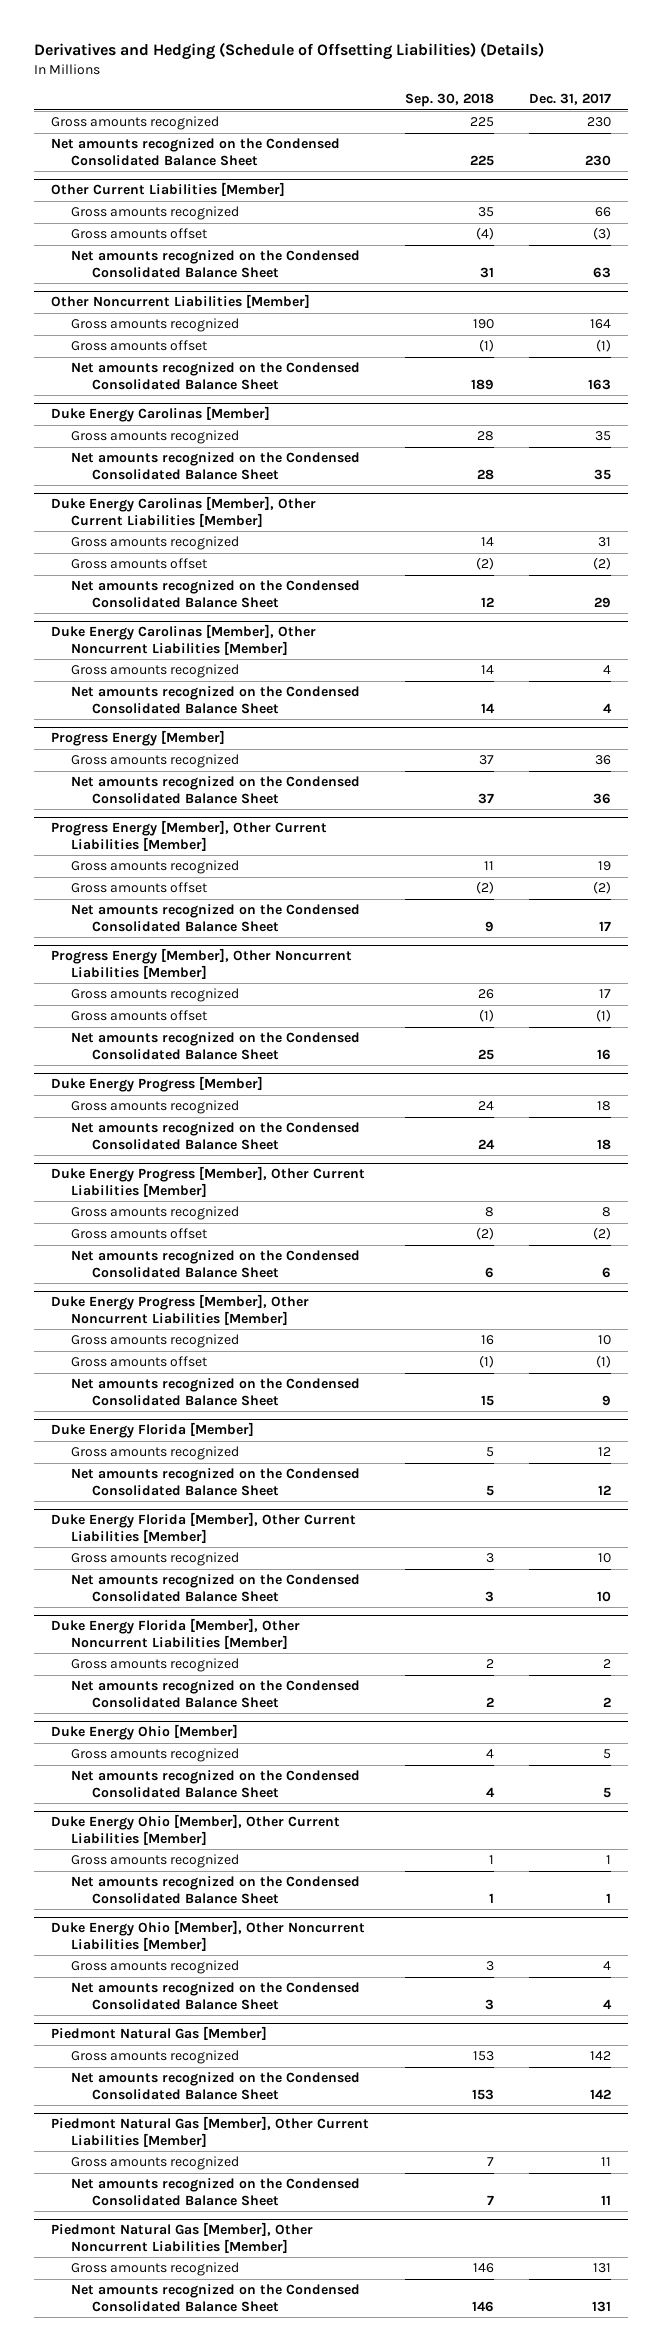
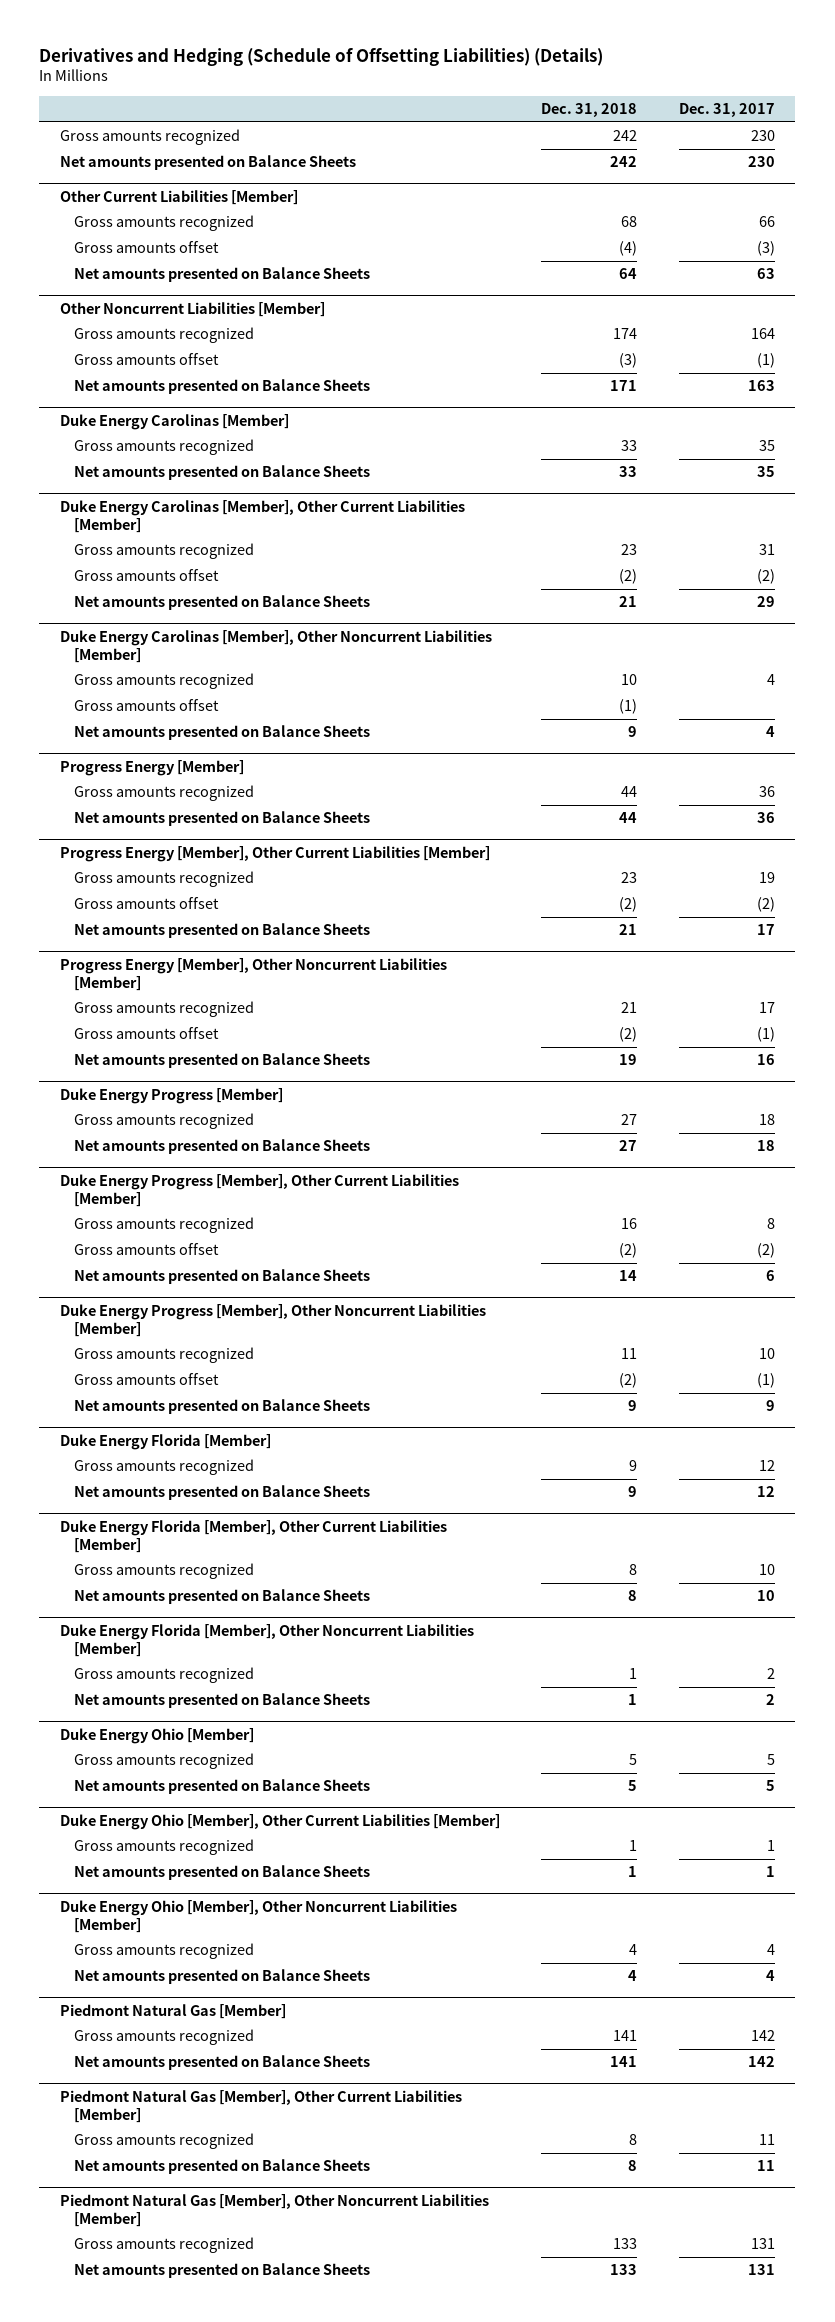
[404,93,494,108] Sep. 30, 2018 -> none
none -> [541,103,638,118] Dec. 31, 2018
[51,138,341,166] Net amounts recognized on the Condensed Consolidated Balance Sheet -> [59,155,356,171] Net amounts presented on Balance Sheets
[71,250,361,278] Net amounts recognized on the Condensed Consolidated Balance Sheet -> [74,267,371,283] Net amounts presented on Balance Sheets
[71,362,361,390] Net amounts recognized on the Condensed Consolidated Balance Sheet -> [74,379,371,395] Net amounts presented on Balance Sheets
[71,452,361,480] Net amounts recognized on the Condensed Consolidated Balance Sheet -> [74,465,371,481] Net amounts presented on Balance Sheets
[71,580,361,608] Net amounts recognized on the Condensed Consolidated Balance Sheet -> [74,595,371,611] Net amounts presented on Balance Sheets
none -> [74,699,220,712] Gross amounts offset
[71,686,361,714] Net amounts recognized on the Condensed Consolidated Balance Sheet -> [74,725,371,741] Net amounts presented on Balance Sheets
[71,776,361,804] Net amounts recognized on the Condensed Consolidated Balance Sheet -> [74,811,371,827] Net amounts presented on Balance Sheets
[71,904,361,932] Net amounts recognized on the Condensed Consolidated Balance Sheet -> [74,923,371,939] Net amounts presented on Balance Sheets
[71,1032,361,1060] Net amounts recognized on the Condensed Consolidated Balance Sheet -> [74,1053,371,1069] Net amounts presented on Balance Sheets
[71,1122,361,1150] Net amounts recognized on the Condensed Consolidated Balance Sheet -> [74,1139,371,1155] Net amounts presented on Balance Sheets
[71,1250,361,1278] Net amounts recognized on the Condensed Consolidated Balance Sheet -> [74,1269,371,1285] Net amounts presented on Balance Sheets
[71,1378,361,1406] Net amounts recognized on the Condensed Consolidated Balance Sheet -> [74,1399,371,1415] Net amounts presented on Balance Sheets
[71,1468,361,1496] Net amounts recognized on the Condensed Consolidated Balance Sheet -> [74,1485,371,1501] Net amounts presented on Balance Sheets
[71,1574,361,1602] Net amounts recognized on the Condensed Consolidated Balance Sheet -> [74,1589,371,1605] Net amounts presented on Balance Sheets
[71,1680,361,1708] Net amounts recognized on the Condensed Consolidated Balance Sheet -> [74,1693,371,1709] Net amounts presented on Balance Sheets
[71,1770,361,1798] Net amounts recognized on the Condensed Consolidated Balance Sheet -> [74,1779,371,1795] Net amounts presented on Balance Sheets
[71,1876,361,1904] Net amounts recognized on the Condensed Consolidated Balance Sheet -> [74,1865,371,1881] Net amounts presented on Balance Sheets
[71,1982,361,2010] Net amounts recognized on the Condensed Consolidated Balance Sheet -> [74,1969,371,1985] Net amounts presented on Balance Sheets
[71,2072,361,2100] Net amounts recognized on the Condensed Consolidated Balance Sheet -> [74,2055,371,2071] Net amounts presented on Balance Sheets
[71,2178,361,2206] Net amounts recognized on the Condensed Consolidated Balance Sheet -> [74,2159,371,2175] Net amounts presented on Balance Sheets
[71,2284,361,2312] Net amounts recognized on the Condensed Consolidated Balance Sheet -> [74,2263,371,2279] Net amounts presented on Balance Sheets

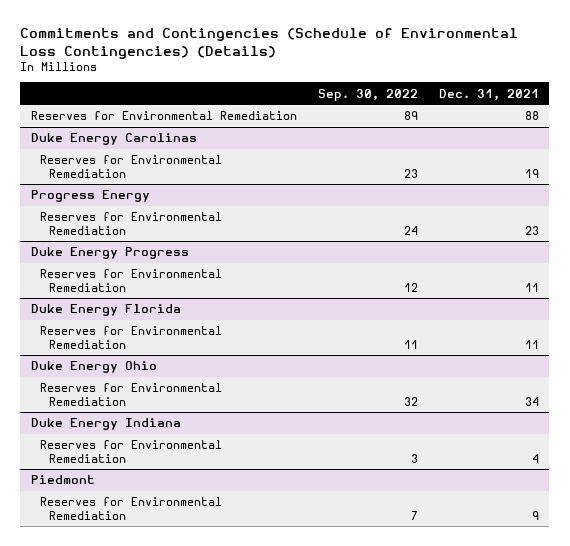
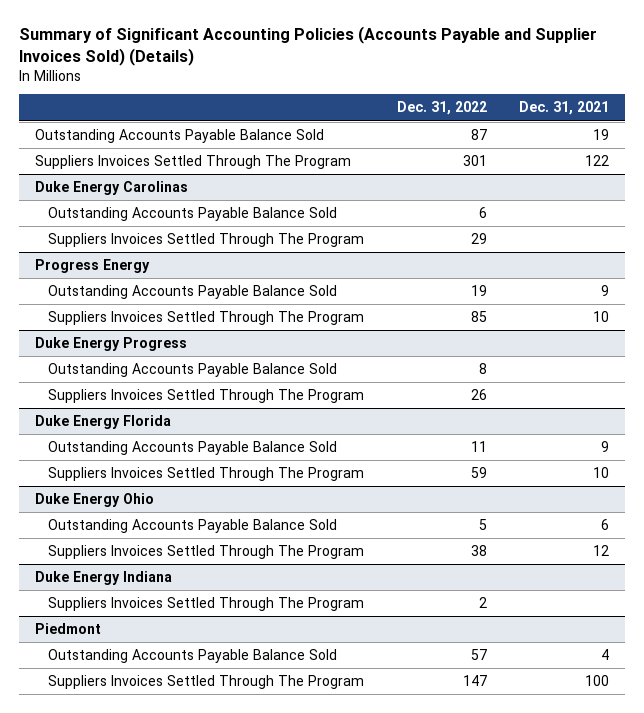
[20,27,519,59] Commitments and Contingencies (Schedule of Environmental Loss Contingencies) (Details) -> [18,26,597,66] Summary of Significant Accounting Policies (Accounts Payable and Supplier Invoices Sold) (Details)
[317,88,418,101] Sep. 30, 2022 -> none
none -> [396,101,487,116] Dec. 31, 2022
[30,111,297,121] Reserves for Environmental Remediation -> none
none -> [34,128,324,143] Outstanding Accounts Payable Balance Sold
none -> [34,154,351,169] Suppliers Invoices Settled Through The Program
[40,155,223,178] Reserves for Environmental Remediation -> none
none -> [48,206,338,221] Outstanding Accounts Payable Balance Sold
none -> [48,232,365,247] Suppliers Invoices Settled Through The Program
[40,212,223,235] Reserves for Environmental Remediation -> none
none -> [48,284,338,299] Outstanding Accounts Payable Balance Sold
none -> [48,310,365,325] Suppliers Invoices Settled Through The Program
[40,269,223,292] Reserves for Environmental Remediation -> none
none -> [48,362,338,377] Outstanding Accounts Payable Balance Sold
none -> [48,388,365,403] Suppliers Invoices Settled Through The Program
[40,326,223,349] Reserves for Environmental Remediation -> none
none -> [48,440,338,455] Outstanding Accounts Payable Balance Sold
none -> [48,466,365,481] Suppliers Invoices Settled Through The Program
[40,383,223,406] Reserves for Environmental Remediation -> none
none -> [48,518,338,533] Outstanding Accounts Payable Balance Sold
none -> [48,544,365,559] Suppliers Invoices Settled Through The Program
[40,440,223,463] Reserves for Environmental Remediation -> none
none -> [48,596,365,611] Suppliers Invoices Settled Through The Program
[40,497,223,520] Reserves for Environmental Remediation -> none
none -> [48,648,338,663] Outstanding Accounts Payable Balance Sold
none -> [48,674,365,689] Suppliers Invoices Settled Through The Program

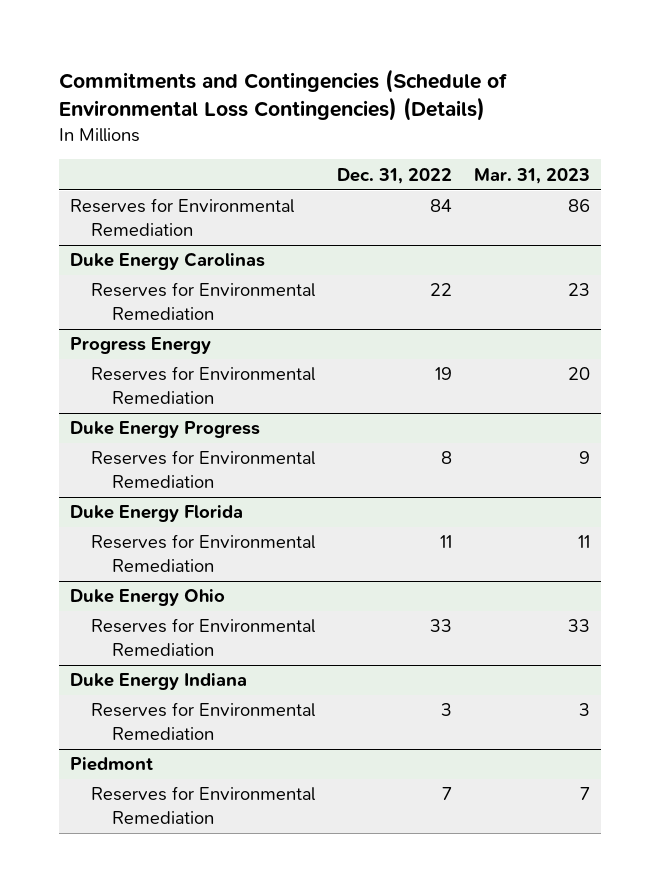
[18,26,597,66] Summary of Significant Accounting Policies (Accounts Payable and Supplier Invoices Sold) (Details) -> [59,68,509,122] Commitments and Contingencies (Schedule of Environmental Loss Contingencies) (Details)
[519,101,610,116] Dec. 31, 2021 -> none
none -> [474,167,591,184] Mar. 31, 2023
[34,128,324,143] Outstanding Accounts Payable Balance Sold -> none
[34,154,351,169] Suppliers Invoices Settled Through The Program -> none
none -> [70,198,295,236] Reserves for Environmental Remediation
[48,206,338,221] Outstanding Accounts Payable Balance Sold -> none
[48,232,365,247] Suppliers Invoices Settled Through The Program -> none
none -> [91,282,316,320] Reserves for Environmental Remediation
[48,284,338,299] Outstanding Accounts Payable Balance Sold -> none
[48,310,365,325] Suppliers Invoices Settled Through The Program -> none
none -> [91,366,316,404] Reserves for Environmental Remediation
[48,362,338,377] Outstanding Accounts Payable Balance Sold -> none
[48,388,365,403] Suppliers Invoices Settled Through The Program -> none
none -> [91,450,316,488] Reserves for Environmental Remediation
[48,440,338,455] Outstanding Accounts Payable Balance Sold -> none
[48,466,365,481] Suppliers Invoices Settled Through The Program -> none
none -> [91,534,316,572] Reserves for Environmental Remediation
[48,518,338,533] Outstanding Accounts Payable Balance Sold -> none
[48,544,365,559] Suppliers Invoices Settled Through The Program -> none
none -> [91,618,316,656] Reserves for Environmental Remediation
[48,596,365,611] Suppliers Invoices Settled Through The Program -> none
none -> [91,702,316,740] Reserves for Environmental Remediation
[48,648,338,663] Outstanding Accounts Payable Balance Sold -> none
[48,674,365,689] Suppliers Invoices Settled Through The Program -> none
none -> [91,786,316,824] Reserves for Environmental Remediation

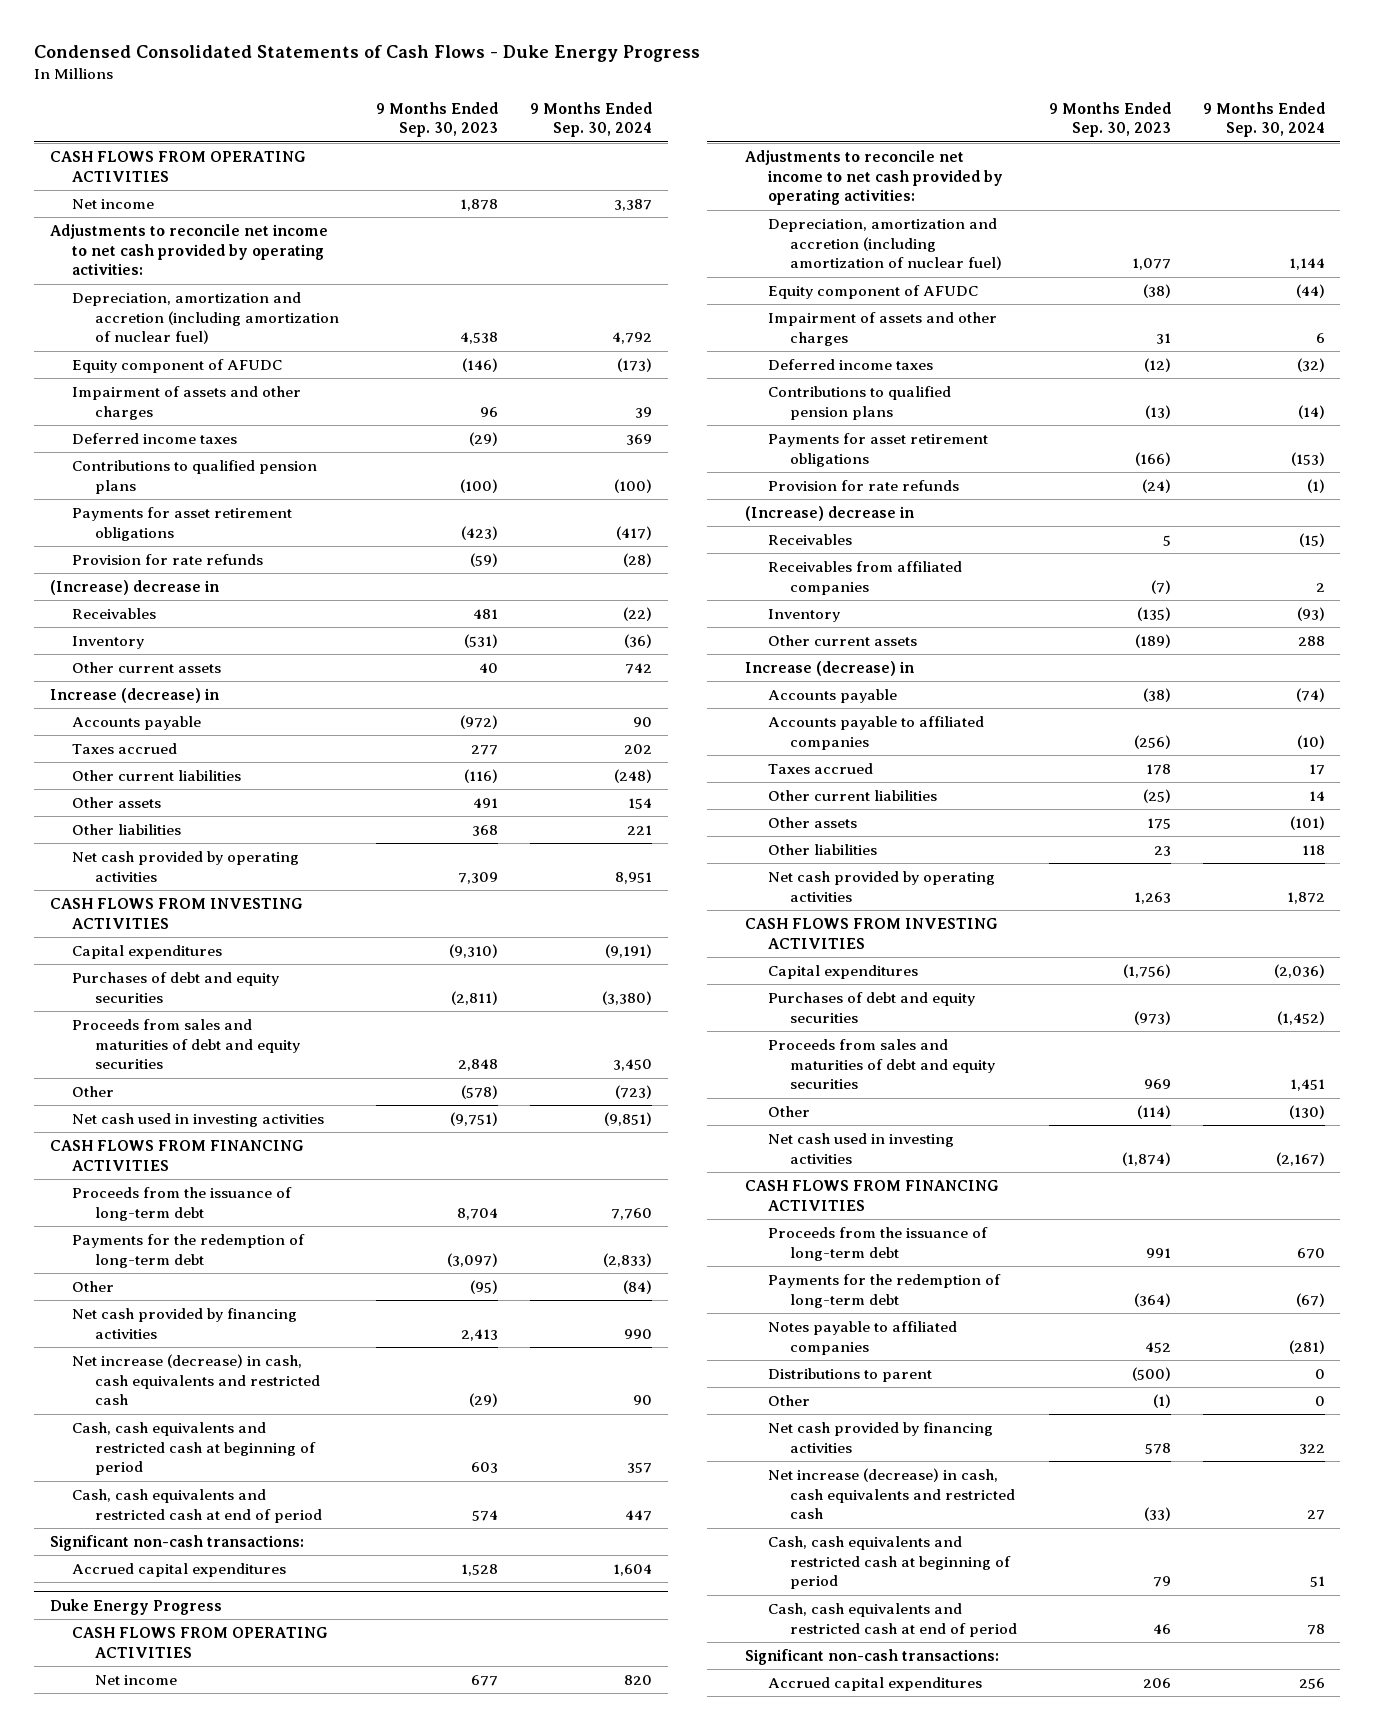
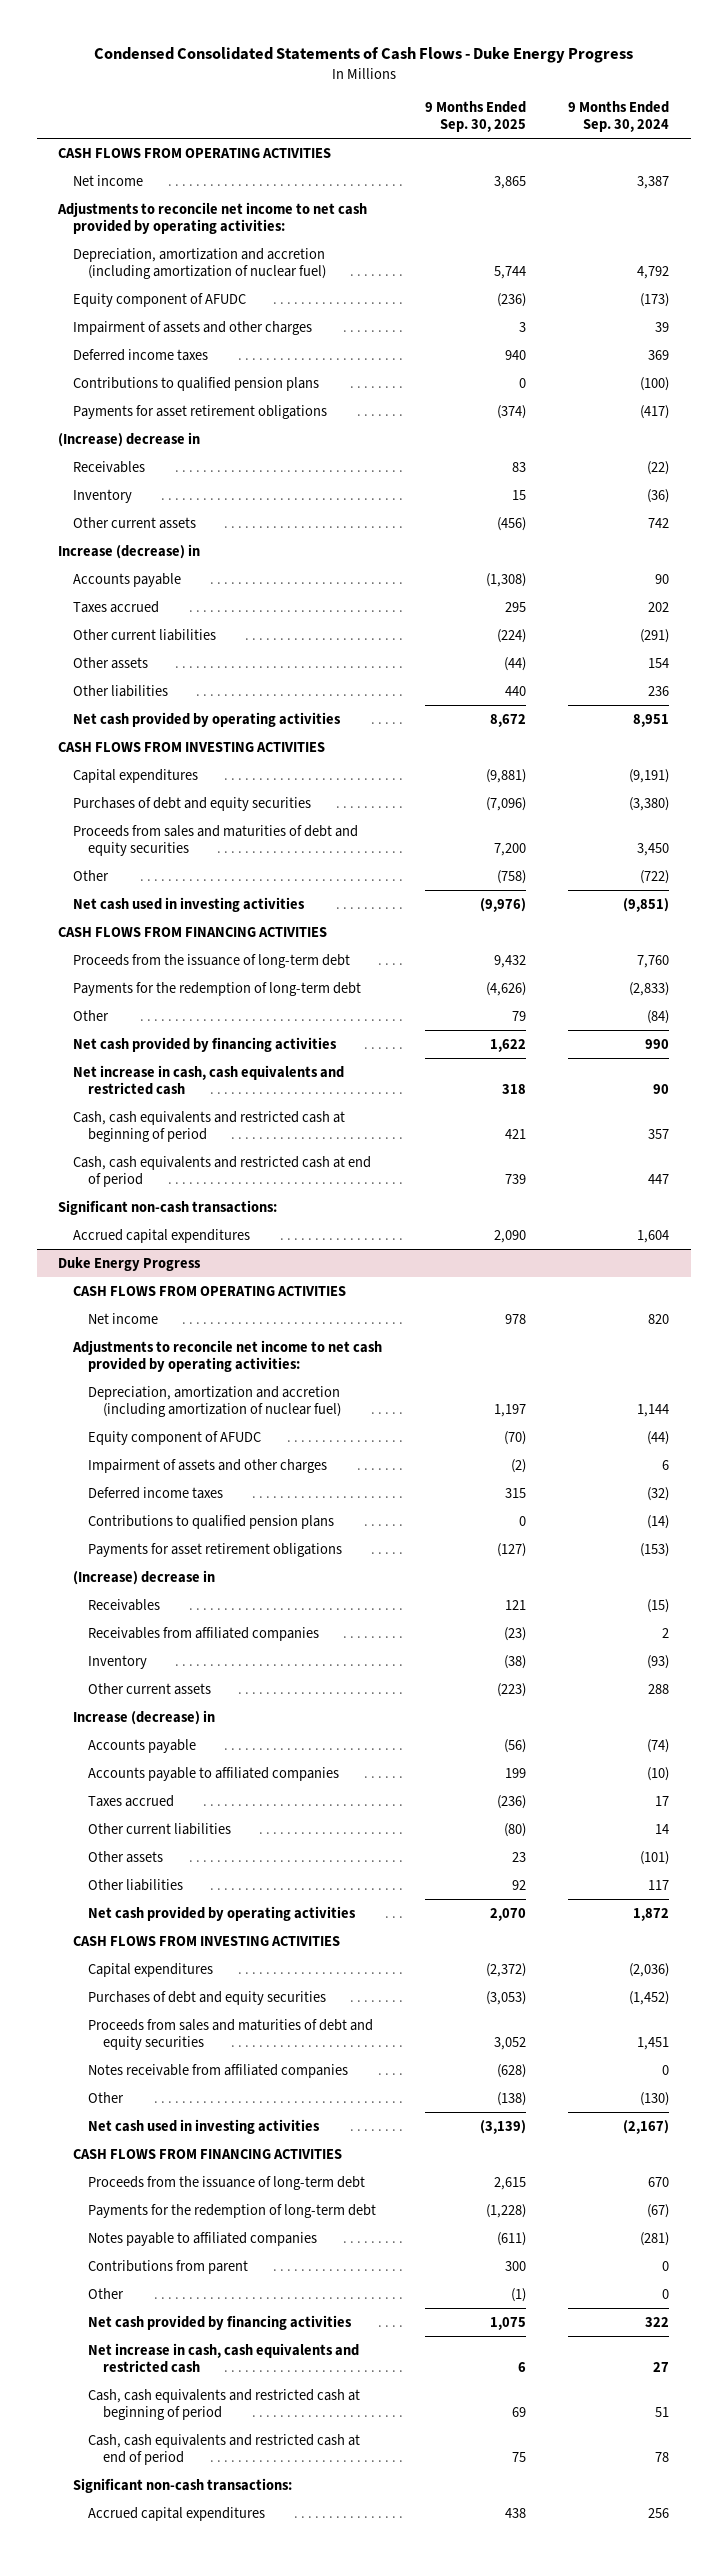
[376,101,499,138] 9 Months Ended Sep. 30, 2023 -> none
none -> [424,100,526,133] 9 Months Ended Sep. 30, 2025
[72,554,264,566] Provision for rate refunds -> none
[613,769,652,784] (248) -> [640,628,670,643] (291)
[626,825,652,836] 221 -> [648,685,670,696] 236
[614,1085,652,1100] (723) -> [640,869,670,884] (722)
[72,1354,320,1406] Net increase (decrease) in cash, cash equivalents and restricted cash -> [73,1064,345,1096] Net increase in cash, cash equivalents and restricted cash
[767,480,959,492] Provision for rate refunds -> none
[1301,845,1325,856] 118 -> [648,1879,670,1890] 117
none -> [88,2063,349,2078] Notes receivable from affiliated companies
[767,1368,932,1383] Distributions to parent -> none
none -> [88,2259,249,2274] Contributions from parent
[767,1468,1016,1520] Net increase (decrease) in cash, cash equivalents and restricted cash -> [88,2342,360,2374] Net increase in cash, cash equivalents and restricted cash

